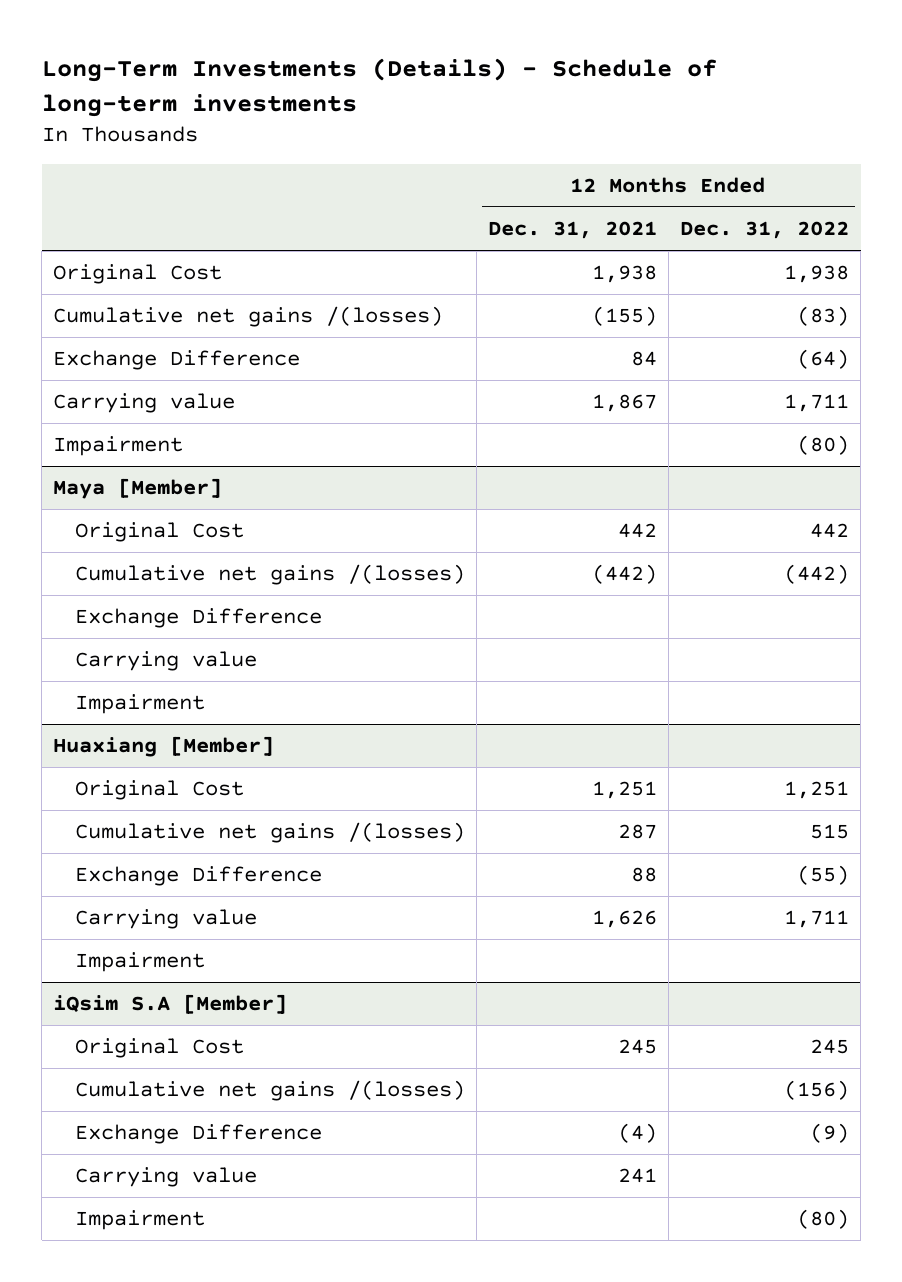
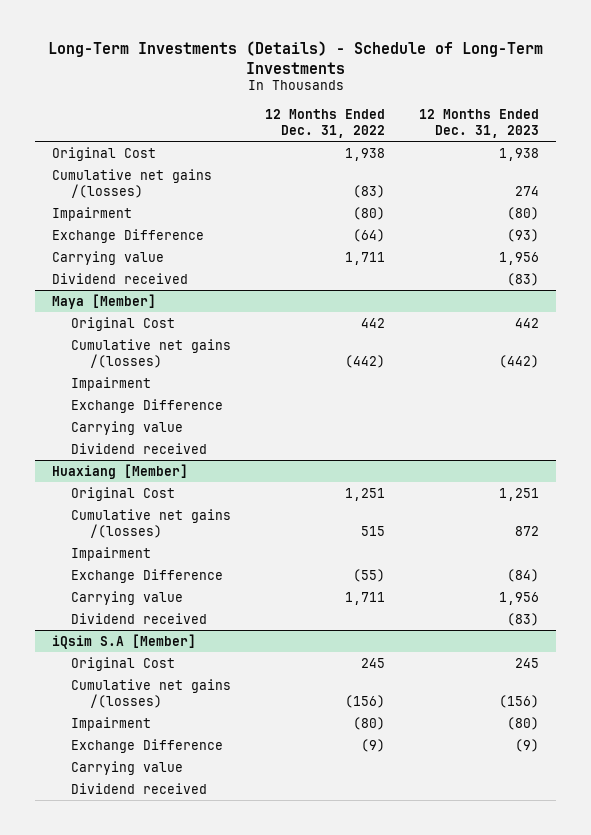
[41,58,717,118] Long-Term Investments (Details) - Schedule of long-term investments -> [47,41,543,74] Long-Term Investments (Details) - Schedule of Long-Term Investments
[487,221,657,240] Dec. 31, 2021 -> none
none -> [419,108,540,138] 12 Months Ended Dec. 31, 2023
[53,436,184,457] Impairment -> [51,206,132,221] Impairment
none -> [51,272,188,284] Dividend received
[74,694,205,715] Impairment -> [70,376,151,391] Impairment
none -> [70,442,207,454] Dividend received
[74,952,205,973] Impairment -> [70,546,151,561] Impairment
none -> [70,612,207,624] Dividend received
[74,1210,205,1231] Impairment -> [70,716,151,731] Impairment
none -> [70,782,207,794] Dividend received

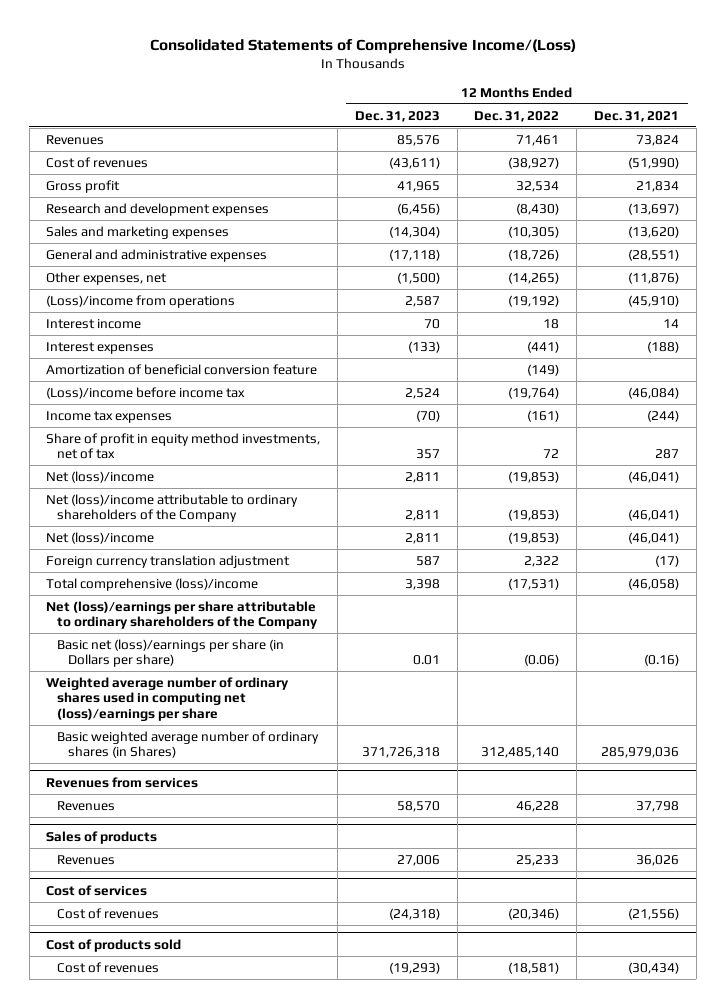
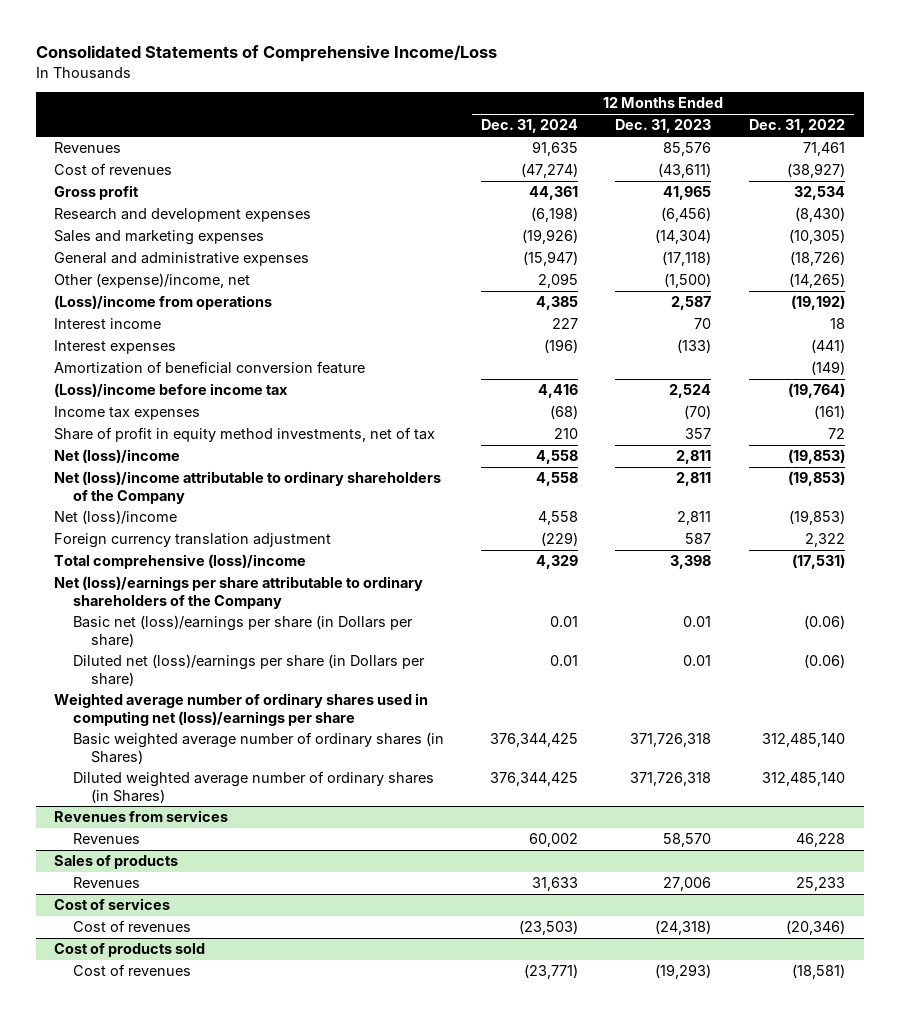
[149,38,576,54] Consolidated Statements of Comprehensive Income/(Loss) -> [35,45,497,63] Consolidated Statements of Comprehensive Income/Loss
[593,110,679,122] Dec. 31, 2021 -> none
none -> [481,119,579,134] Dec. 31, 2024
[46,271,168,285] Other expenses, net -> [54,273,251,289] Other (expense)/income, net
none -> [72,654,425,686] Diluted net (loss)/earnings per share (in Dollars per share)
none -> [72,771,434,803] Diluted weighted average number of ordinary shares (in Shares)

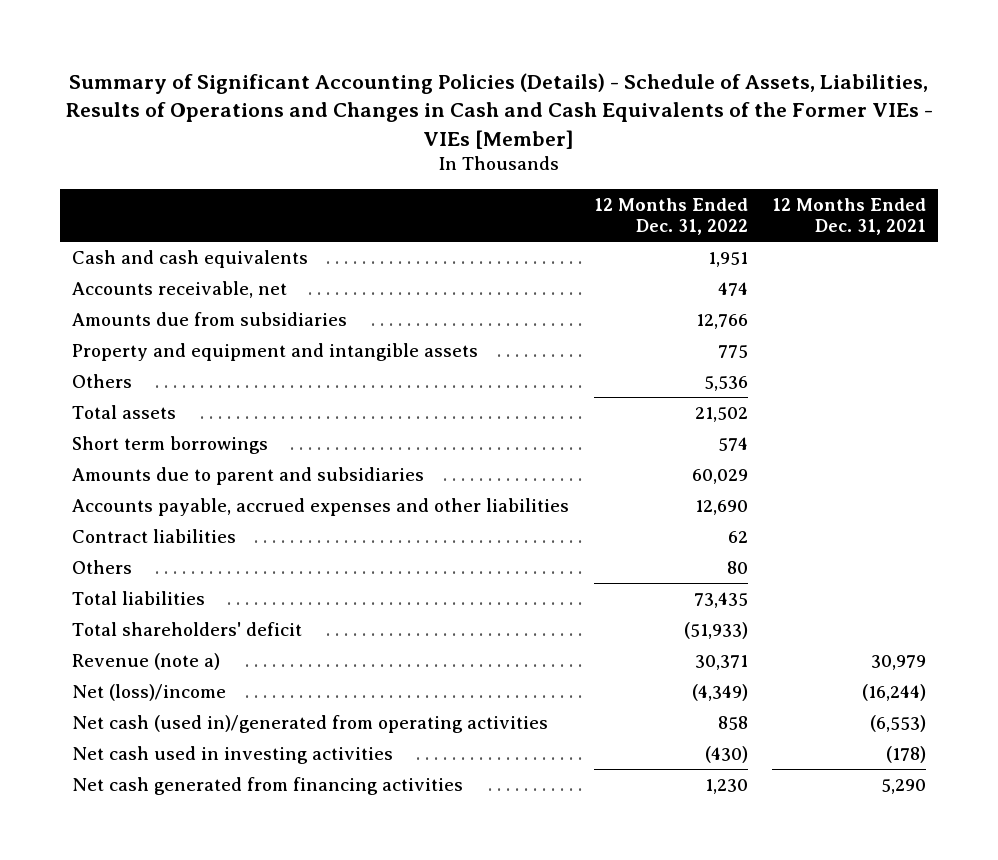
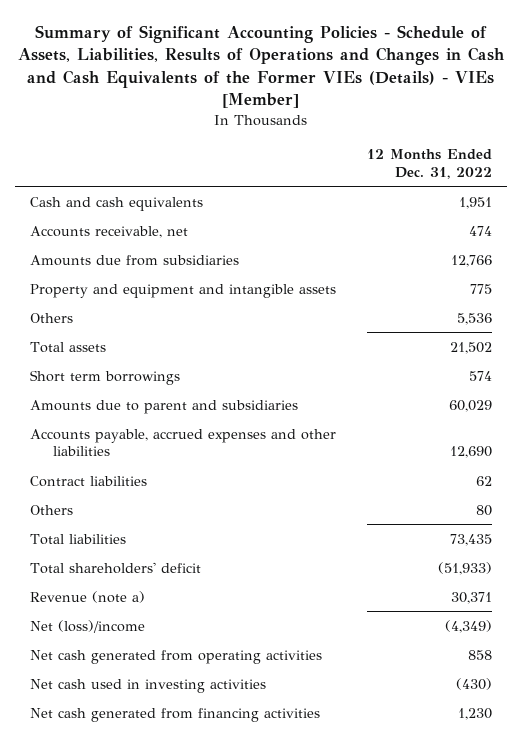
[66,72,934,149] Summary of Significant Accounting Policies (Details) - Schedule of Assets, Liabilities, Results of Operations and Changes in Cash and Cash Equivalents of the Former VIEs - VIEs [Member] -> [18,24,506,109] Summary of Significant Accounting Policies - Schedule of Assets, Liabilities, Results of Operations and Changes in Cash and Cash Equivalents of the Former VIEs (Details) - VIEs [Member]
[771,197,926,235] 12 Months Ended Dec. 31, 2021 -> none
[72,714,549,733] Net cash (used in)/generated from operating activities -> [30,649,323,664] Net cash generated from operating activities

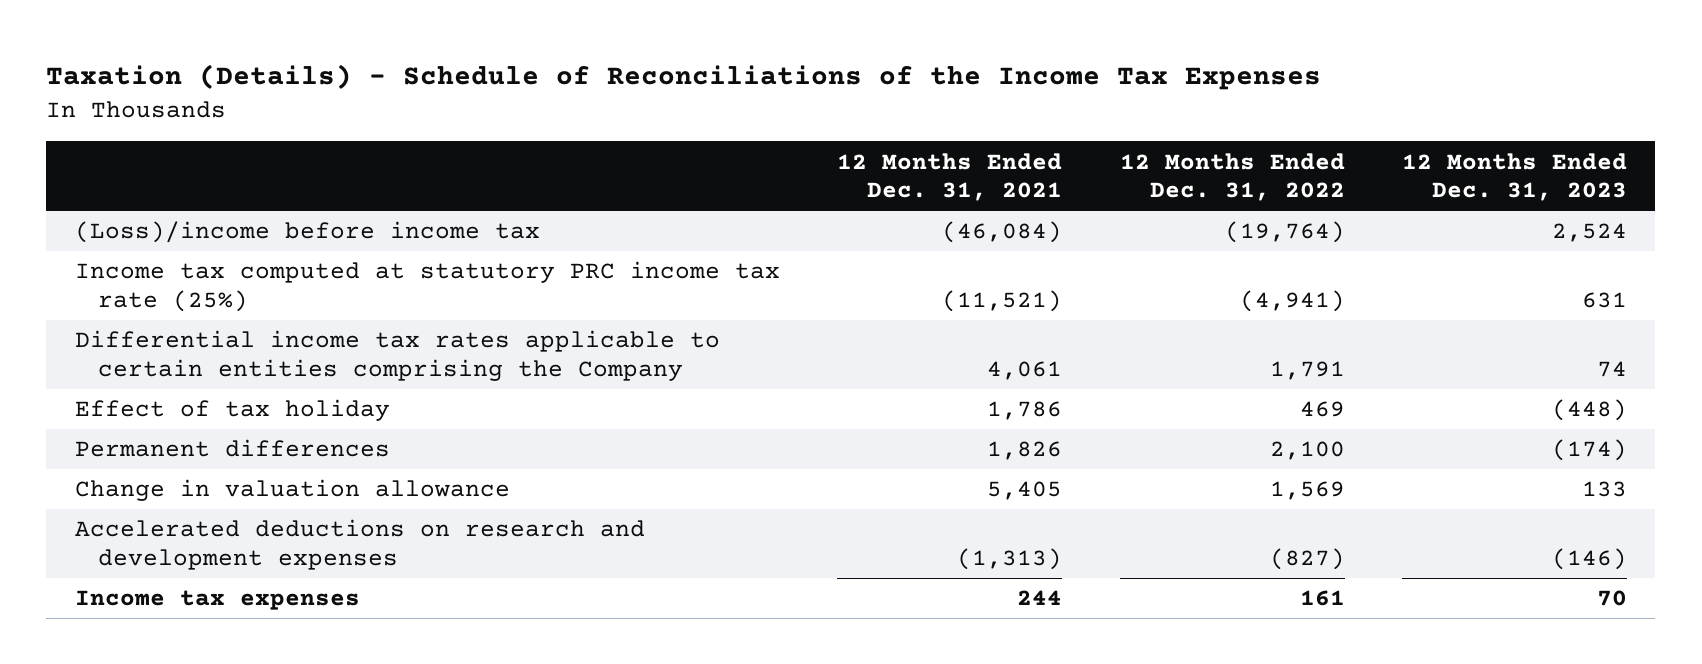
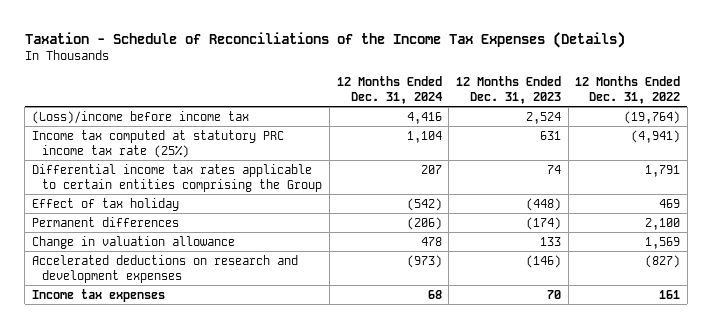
[46,64,1322,91] Taxation (Details) - Schedule of Reconciliations of the Income Tax Expenses -> [24,31,625,48] Taxation - Schedule of Reconciliations of the Income Tax Expenses (Details)
[837,152,1063,202] 12 Months Ended Dec. 31, 2021 -> none
none -> [336,76,442,105] 12 Months Ended Dec. 31, 2024
[75,330,721,381] Differential income tax rates applicable to certain entities comprising the Company -> [31,163,323,192] Differential income tax rates applicable to certain entities comprising the Group

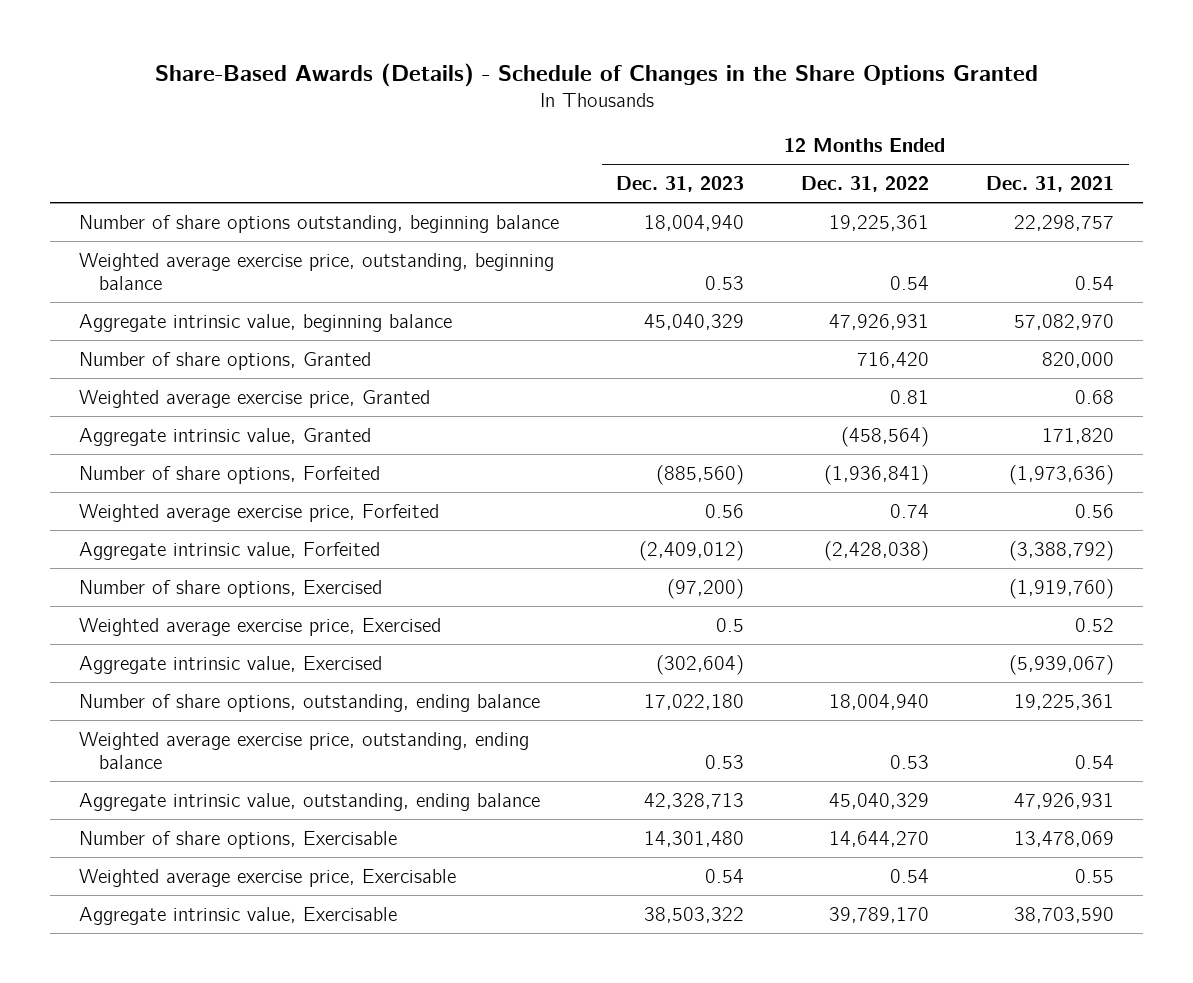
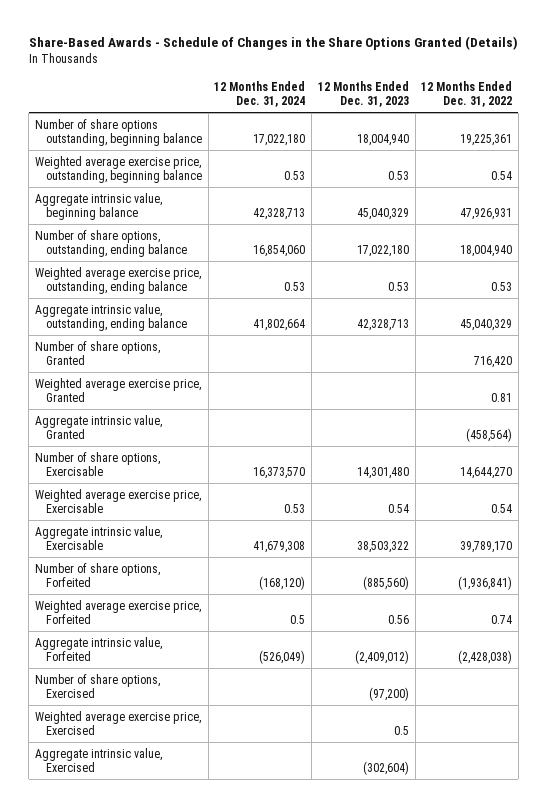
[154,62,1038,87] Share-Based Awards (Details) - Schedule of Changes in the Share Options Granted -> [28,36,518,51] Share-Based Awards - Schedule of Changes in the Share Options Granted (Details)
[986,176,1115,193] Dec. 31, 2021 -> none
none -> [214,80,306,107] 12 Months Ended Dec. 31, 2024
[78,693,540,712] Number of share options, outstanding, ending balance -> [35,229,187,257] Number of share options, outstanding, ending balance
[78,731,529,770] Weighted average exercise price, outstanding, ending balance -> [35,266,202,294] Weighted average exercise price, outstanding, ending balance
[78,792,540,811] Aggregate intrinsic value, outstanding, ending balance -> [35,303,187,331] Aggregate intrinsic value, outstanding, ending balance
[78,830,397,849] Number of share options, Exercisable -> [35,451,161,476] Number of share options, Exercisable
[78,868,456,887] Weighted average exercise price, Exercisable -> [35,488,202,513] Weighted average exercise price, Exercisable
[78,906,397,925] Aggregate intrinsic value, Exercisable -> [35,525,163,550] Aggregate intrinsic value, Exercisable

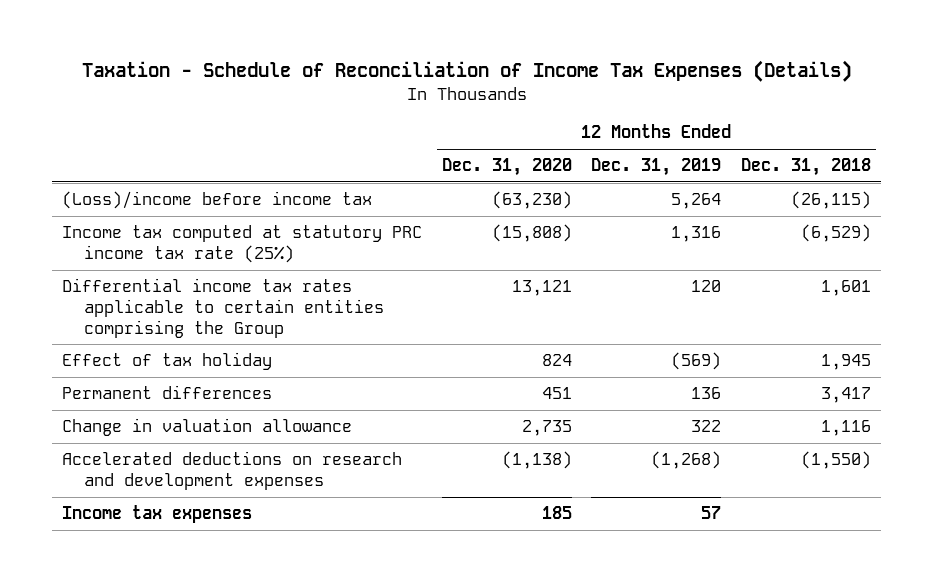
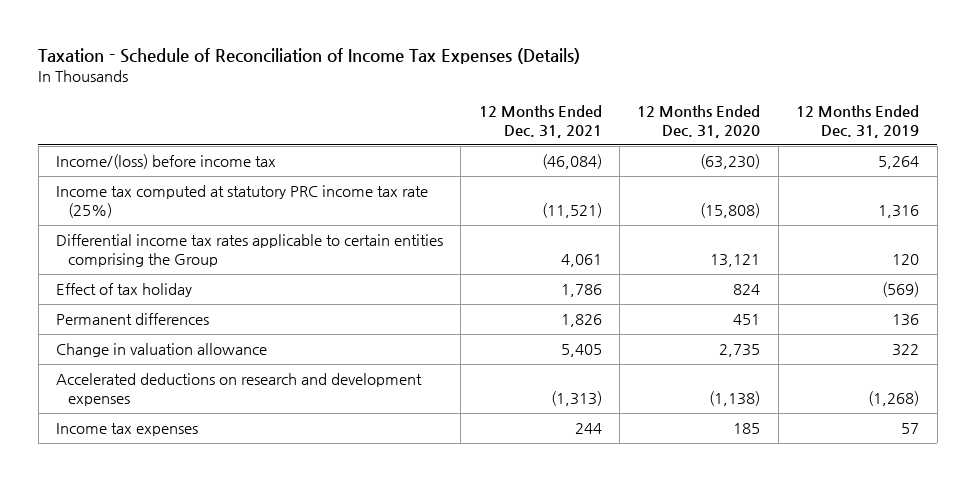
[741,158,872,177] Dec. 31, 2018 -> none
none -> [478,105,602,138] 12 Months Ended Dec. 31, 2021
[61,191,372,210] (Loss)/income before income tax -> [56,154,277,170] Income/(loss) before income tax

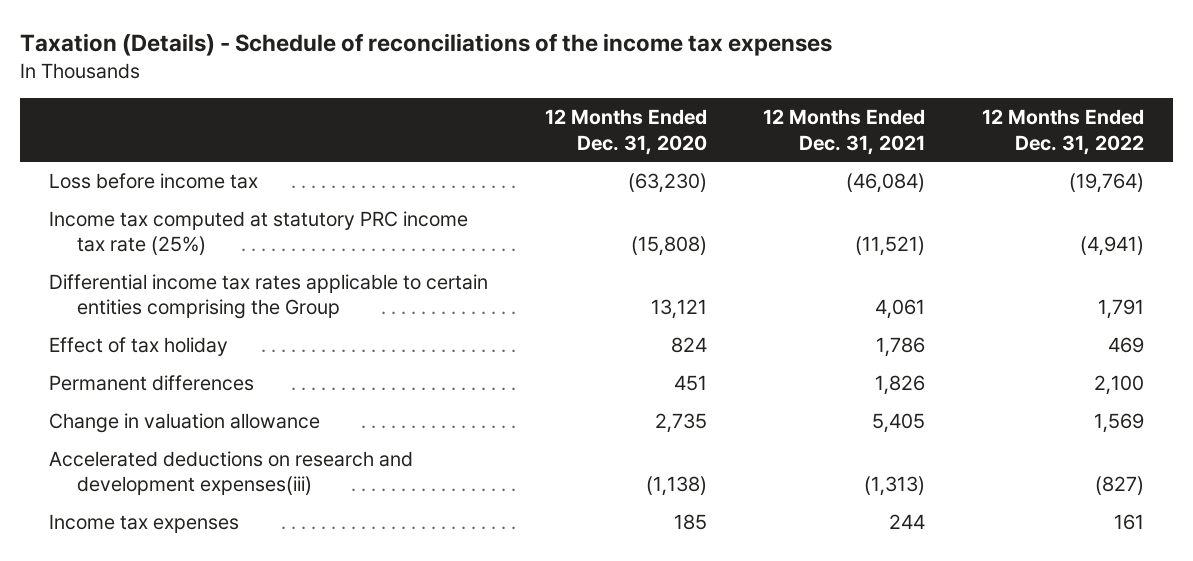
[38,48,581,65] Taxation - Schedule of Reconciliation of Income Tax Expenses (Details) -> [20,33,833,57] Taxation (Details) - Schedule of reconciliations of the income tax expenses
[796,105,920,138] 12 Months Ended Dec. 31, 2019 -> none
none -> [982,109,1145,155] 12 Months Ended Dec. 31, 2022
[56,154,277,170] Income/(loss) before income tax -> [48,173,258,190] Loss before income tax
[56,373,423,406] Accelerated deductions on research and development expenses -> [48,451,413,496] Accelerated deductions on research and development expenses(iii)

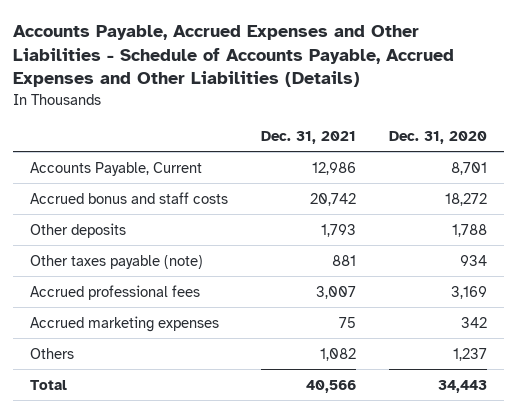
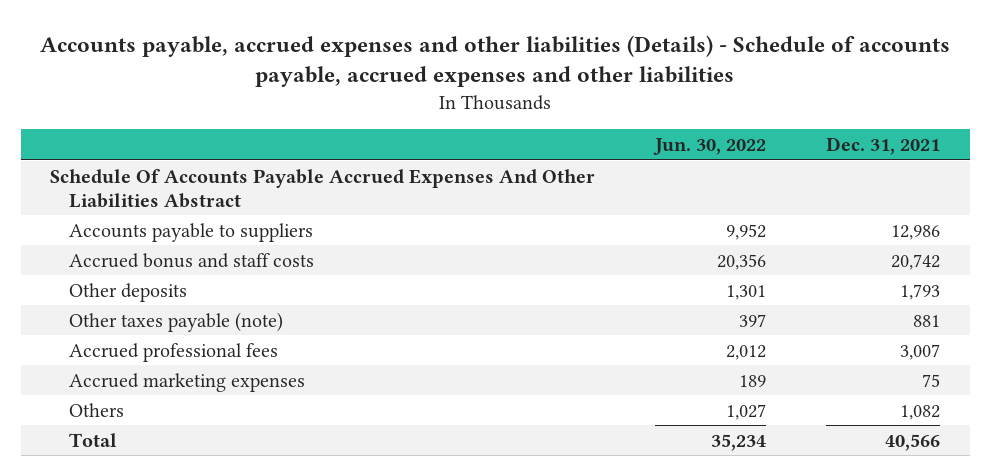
[13,24,455,88] Accounts Payable, Accrued Expenses and Other Liabilities - Schedule of Accounts Payable, Accrued Expenses and Other Liabilities (Details) -> [40,34,951,88] Accounts payable, accrued expenses and other liabilities (Details) - Schedule of accounts payable, accrued expenses and other liabilities
[389,130,488,144] Dec. 31, 2020 -> none
none -> [653,138,767,156] Jun. 30, 2022
none -> [50,168,596,208] Schedule Of Accounts Payable Accrued Expenses And Other Liabilities Abstract
[29,161,202,176] Accounts Payable, Current -> [69,222,314,242] Accounts payable to suppliers

